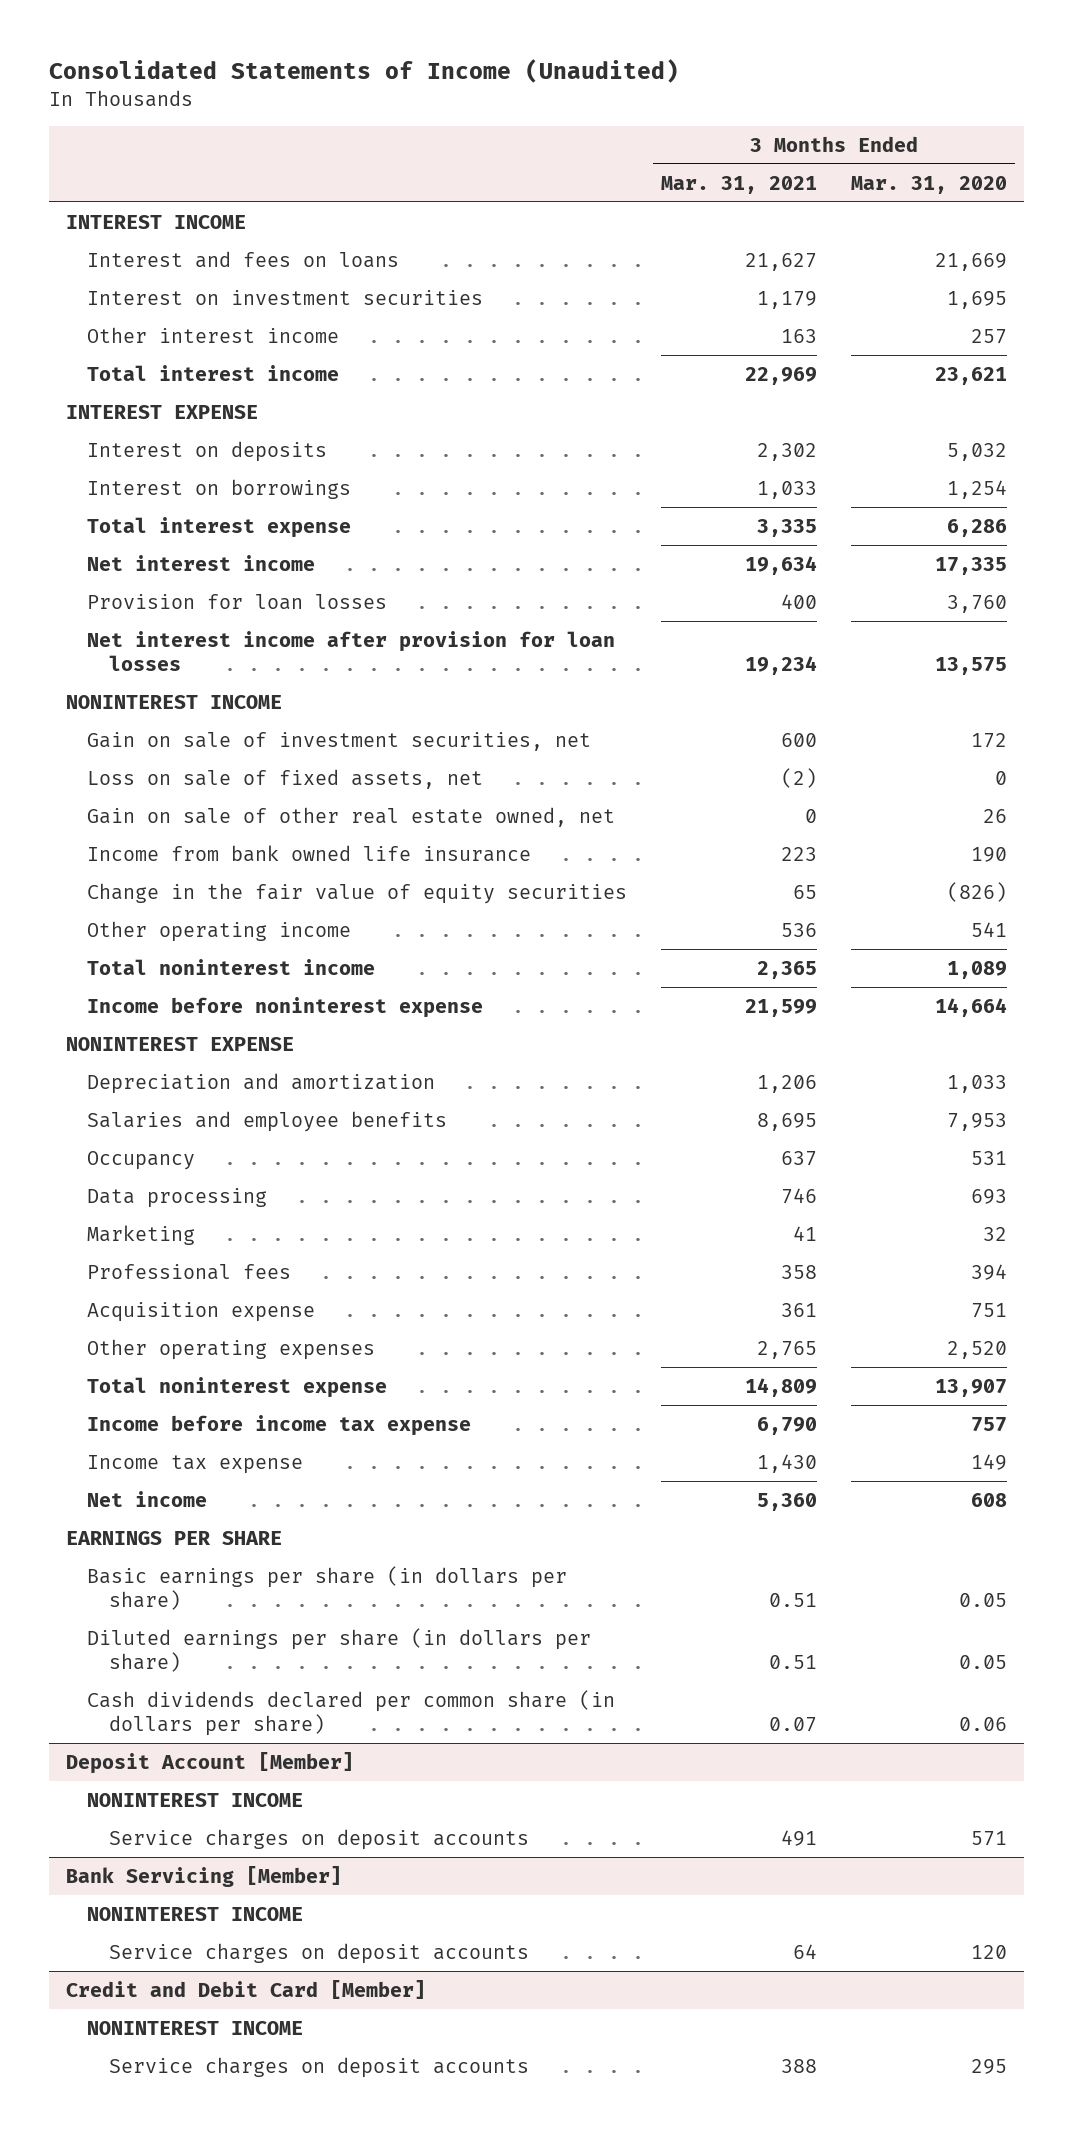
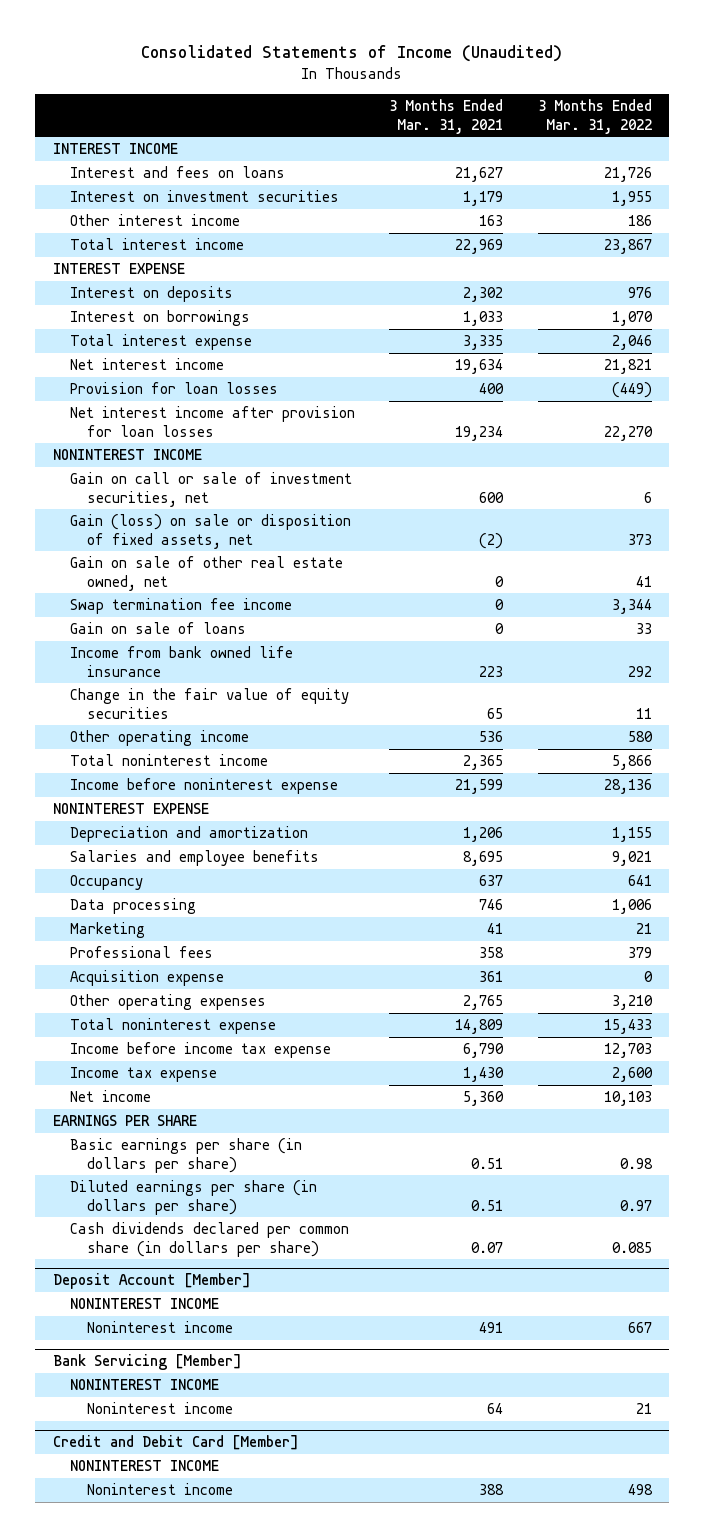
[850,175,1007,194] Mar. 31, 2020 -> none
none -> [538,98,653,134] 3 Months Ended Mar. 31, 2022
[87,731,592,751] Gain on sale of investment securities, net -> [69,471,352,507] Gain on call or sale of investment securities, net
[87,768,484,789] Loss on sale of fixed assets, net -> [69,513,351,549] Gain (loss) on sale or disposition of fixed assets, net
none -> [69,597,292,614] Swap termination fee income
none -> [69,621,246,634] Gain on sale of loans
[108,1828,529,1850] Service charges on deposit accounts -> [86,1320,233,1333] Noninterest income
[108,1942,529,1964] Service charges on deposit accounts -> [86,1401,233,1414] Noninterest income
[108,2056,529,2078] Service charges on deposit accounts -> [86,1482,233,1495] Noninterest income

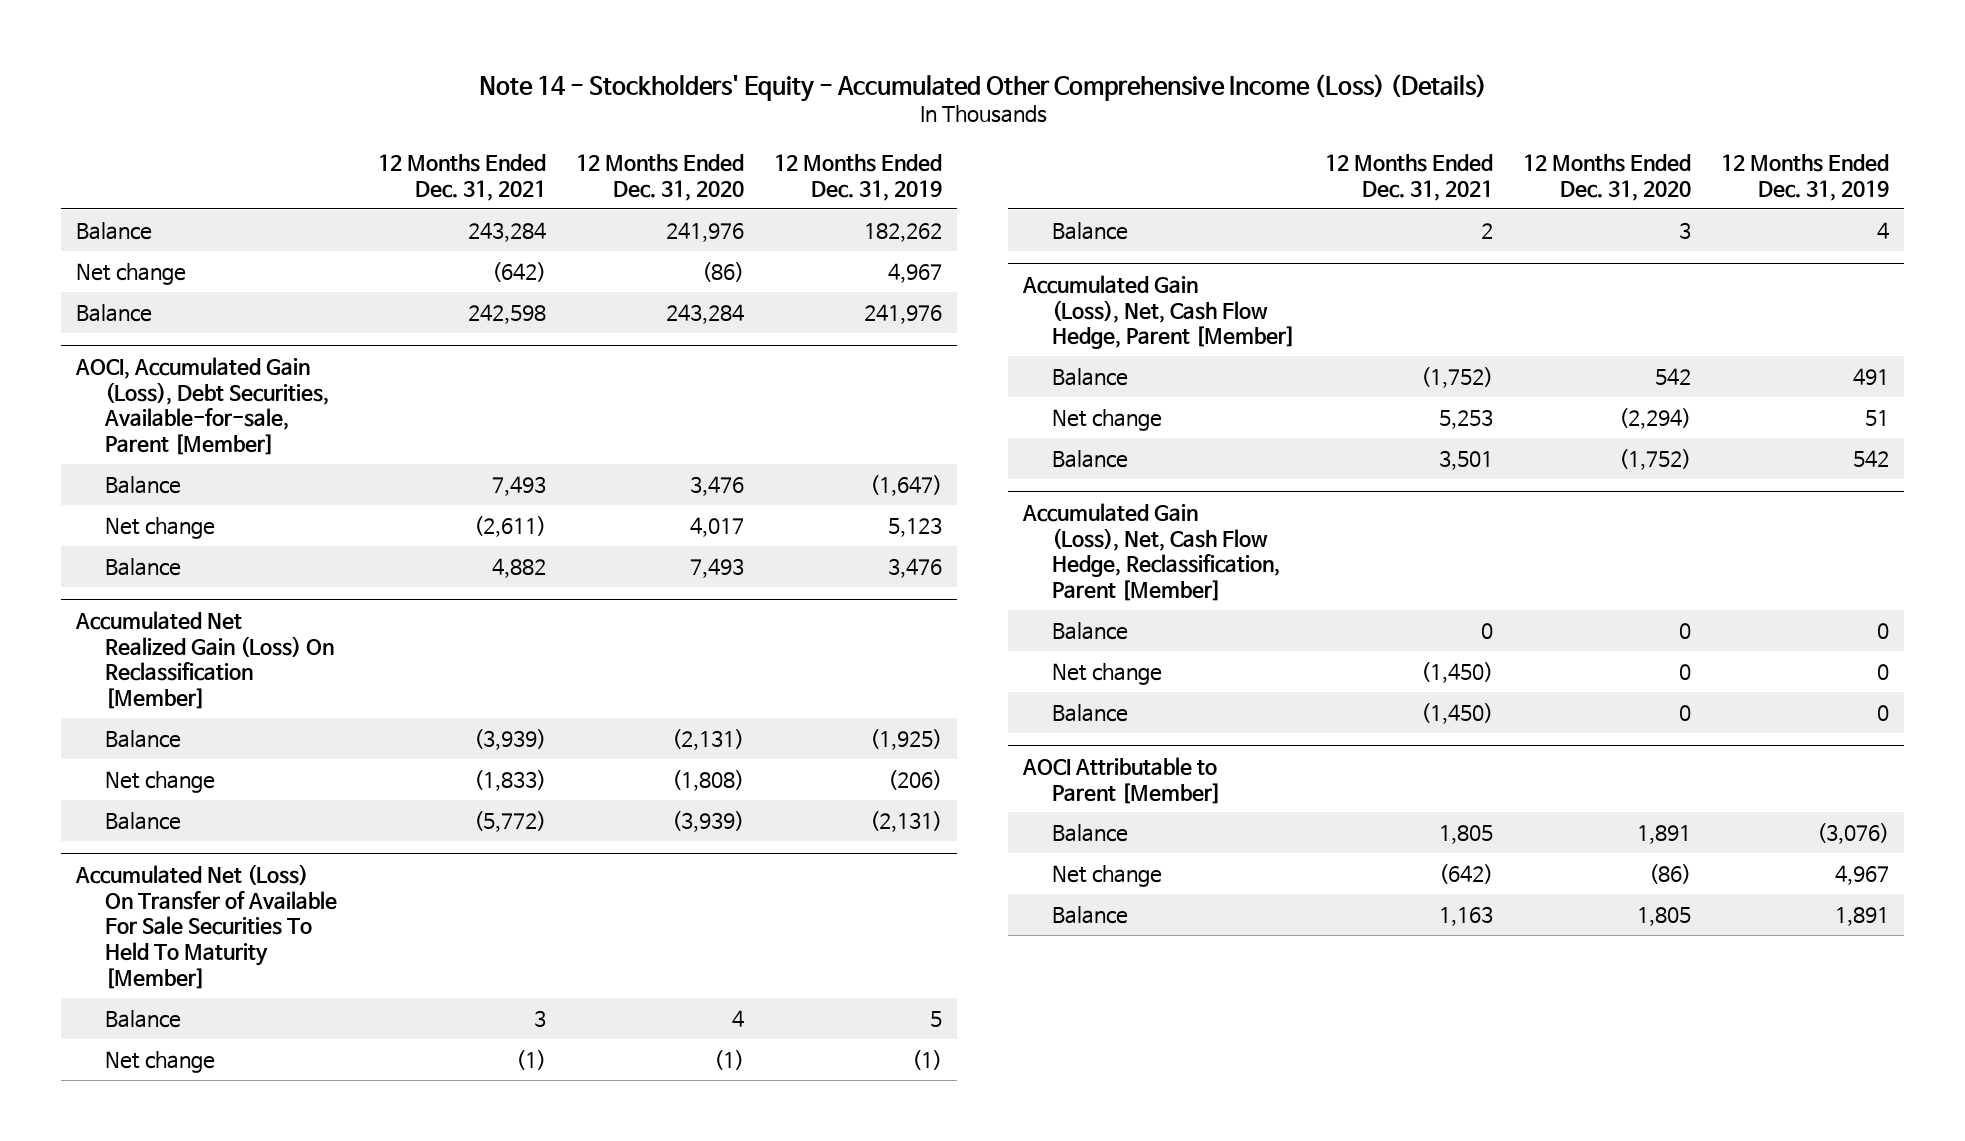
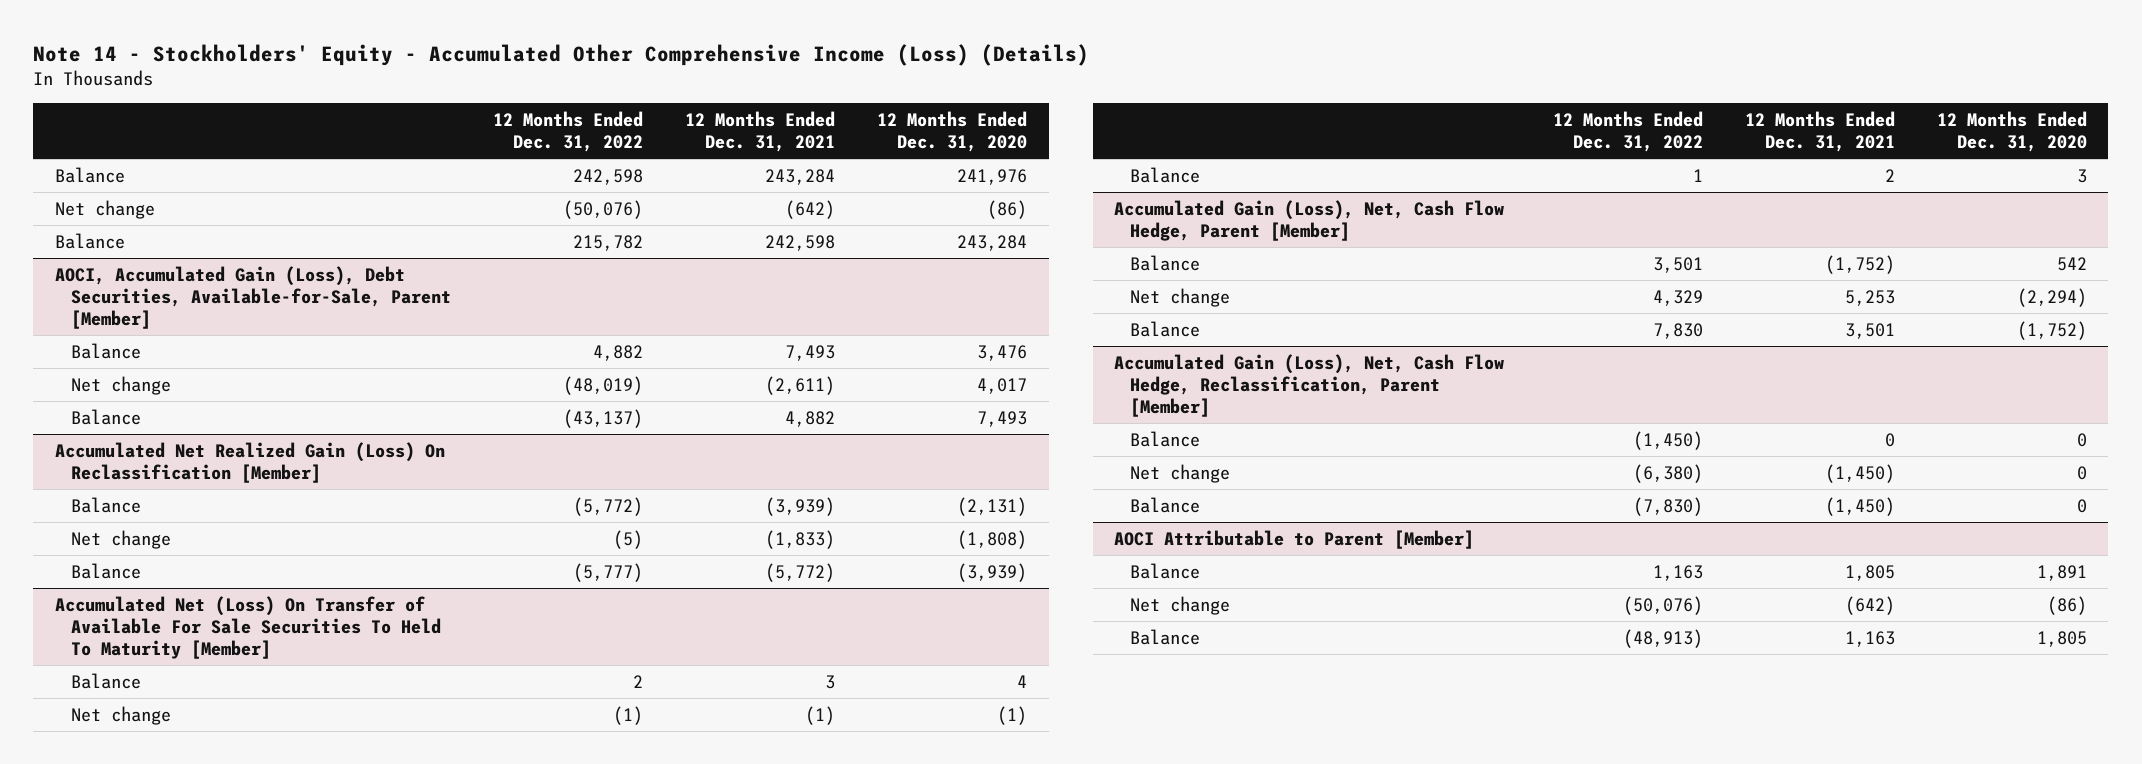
[773,153,942,201] 12 Months Ended Dec. 31, 2019 -> none
none -> [492,110,643,153] 12 Months Ended Dec. 31, 2022
[75,356,329,456] AOCI, Accumulated Gain (Loss), Debt Securities, Available-for-sale, Parent [Member] -> [54,265,451,329] AOCI, Accumulated Gain (Loss), Debt Securities, Available-for-Sale, Parent [Member]

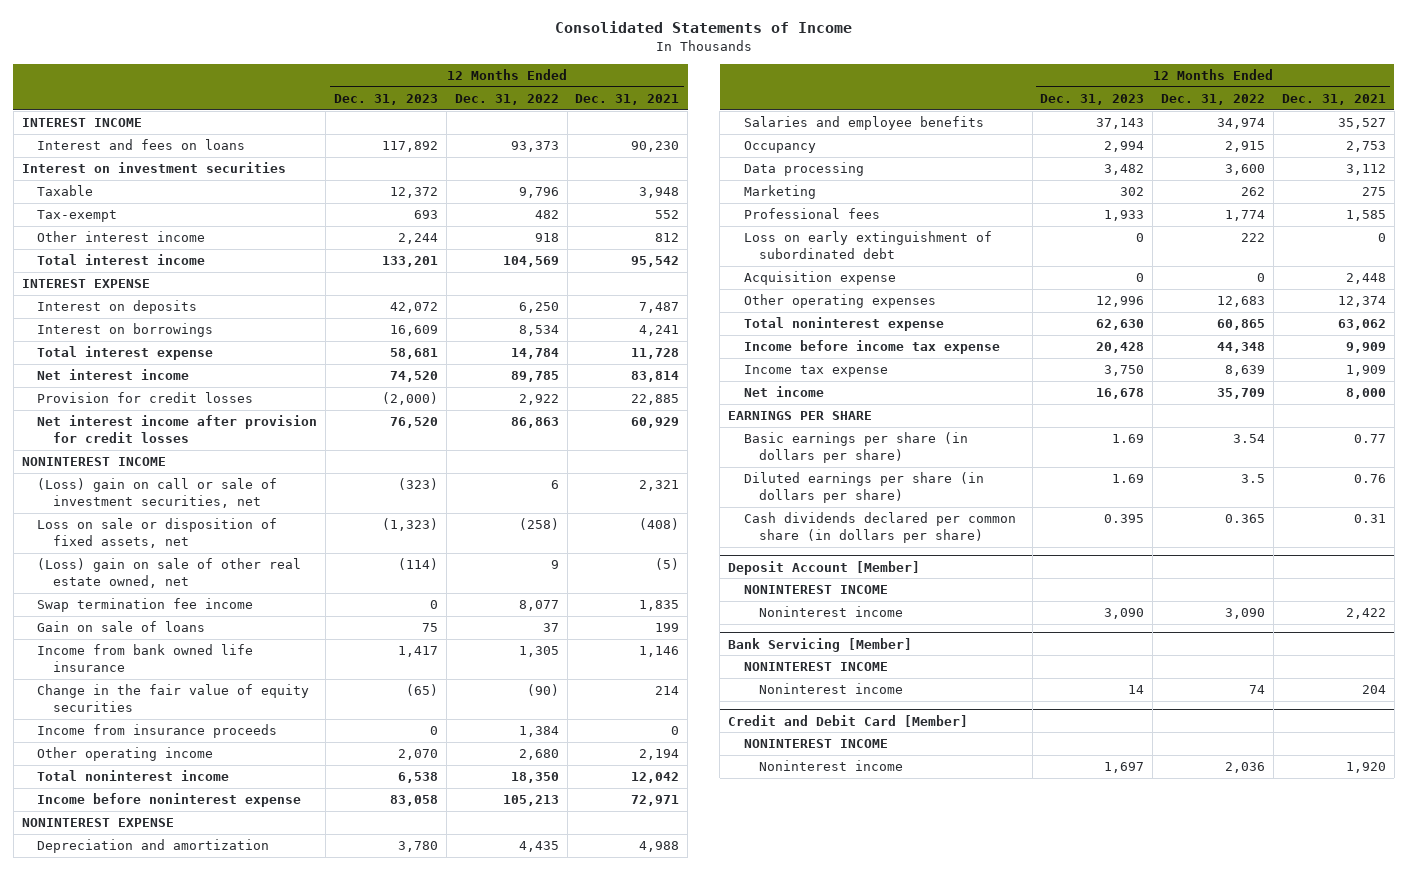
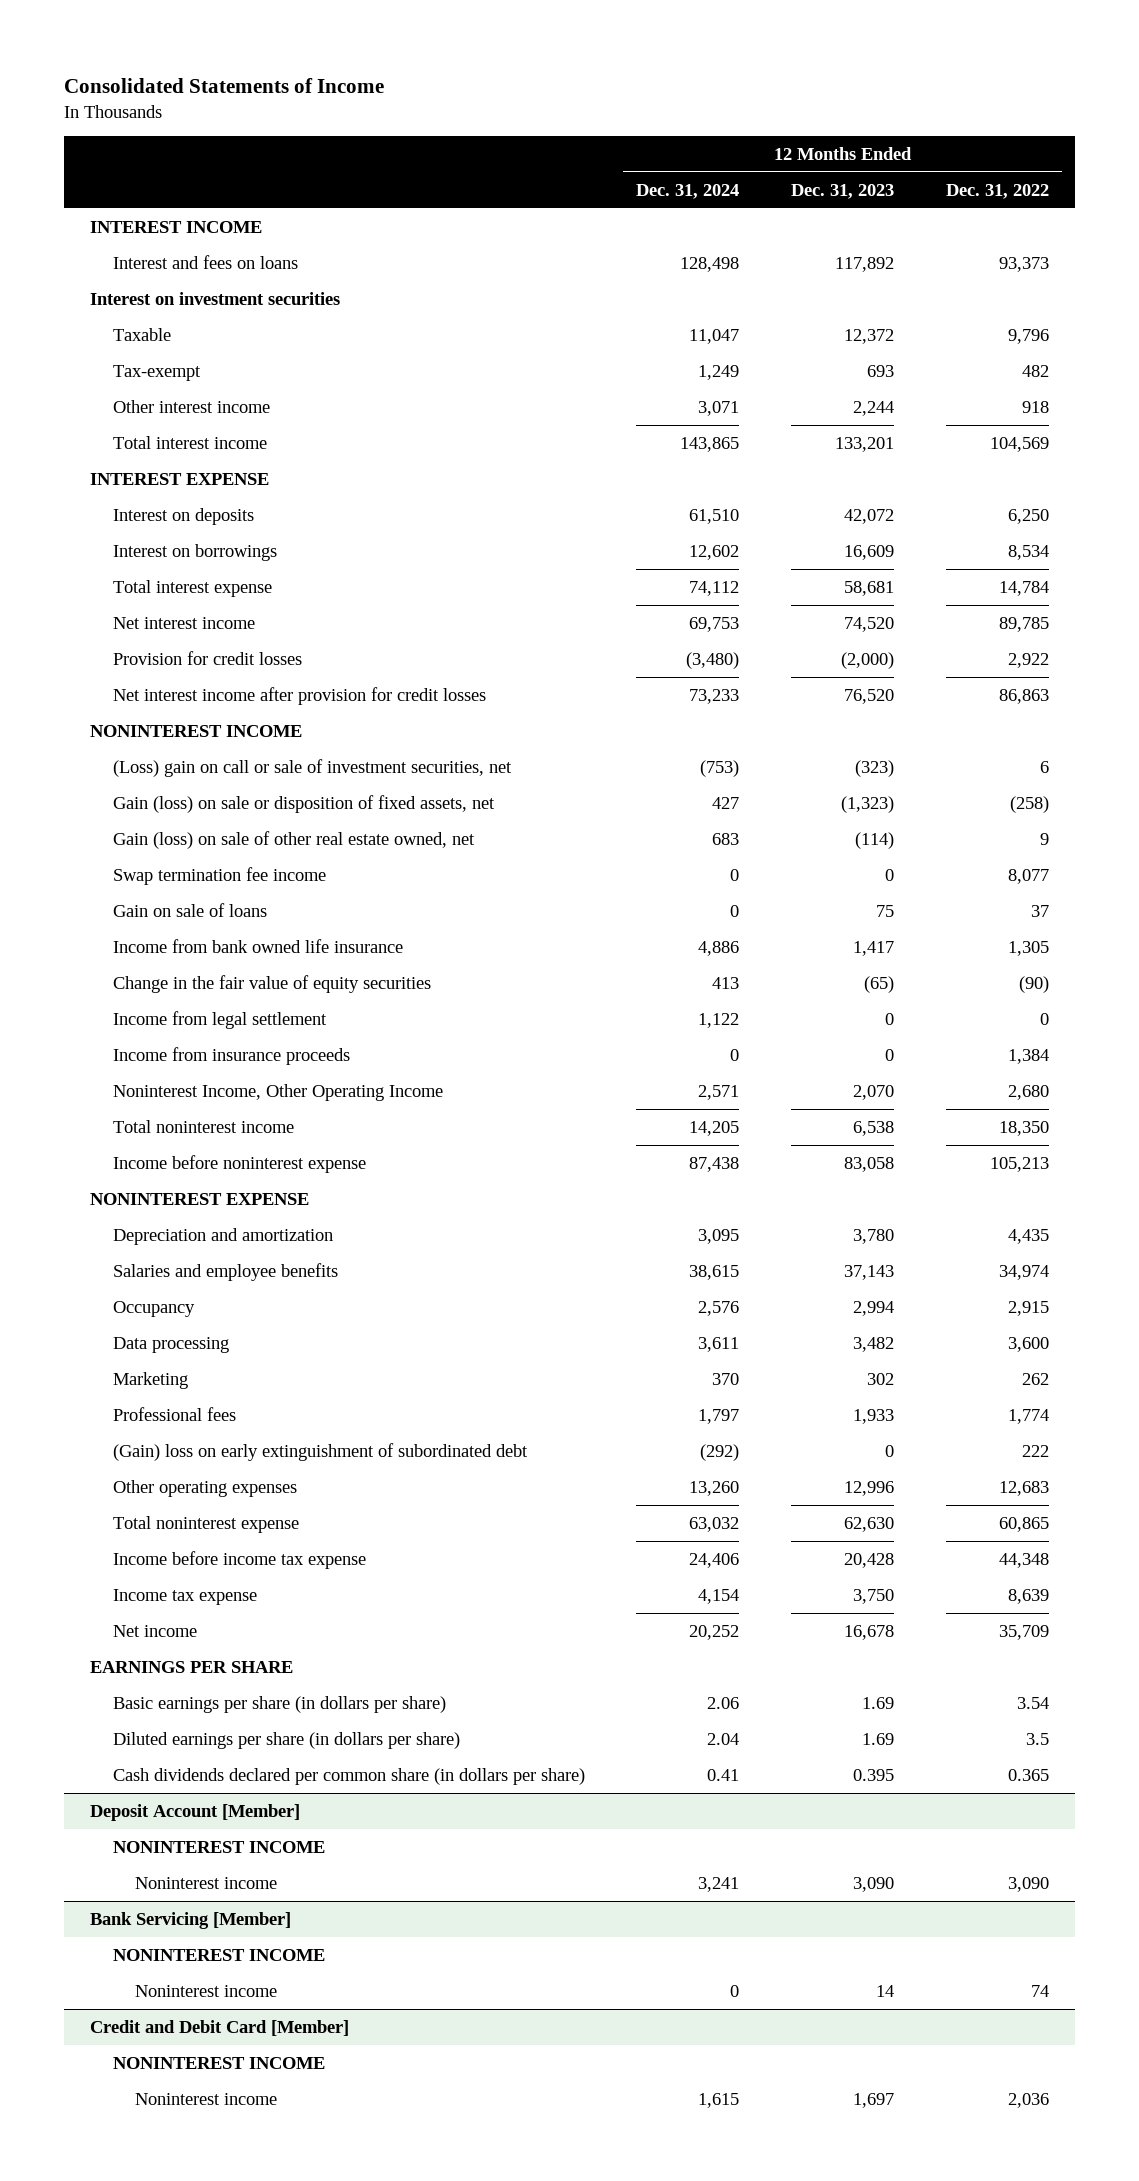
[575,93,680,105] Dec. 31, 2021 -> none
none -> [636,183,740,199] Dec. 31, 2024
[37,518,278,548] Loss on sale or disposition of fixed assets, net -> [112,794,495,813] Gain (loss) on sale or disposition of fixed assets, net
[37,558,302,588] (Loss) gain on sale of other real estate owned, net -> [112,830,475,849] Gain (loss) on sale of other real estate owned, net
none -> [112,1010,327,1029] Income from legal settlement
[37,747,214,762] Other operating income -> [112,1083,443,1101] Noninterest Income, Other Operating Income
[743,271,896,286] Acquisition expense -> none
[743,231,992,259] Loss on early extinguishment of subordinated debt -> [112,1442,528,1461] (Gain) loss on early extinguishment of subordinated debt

